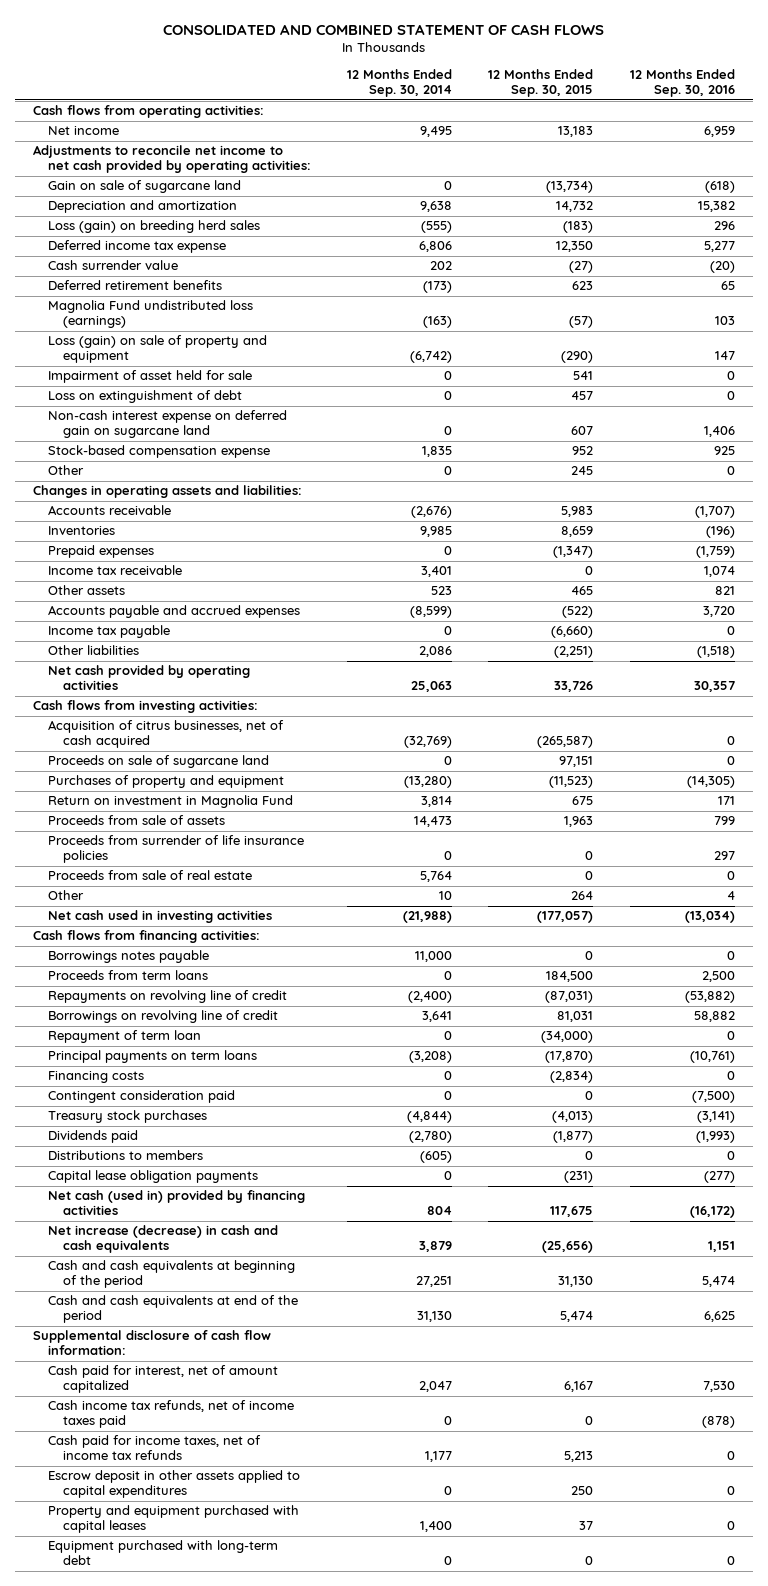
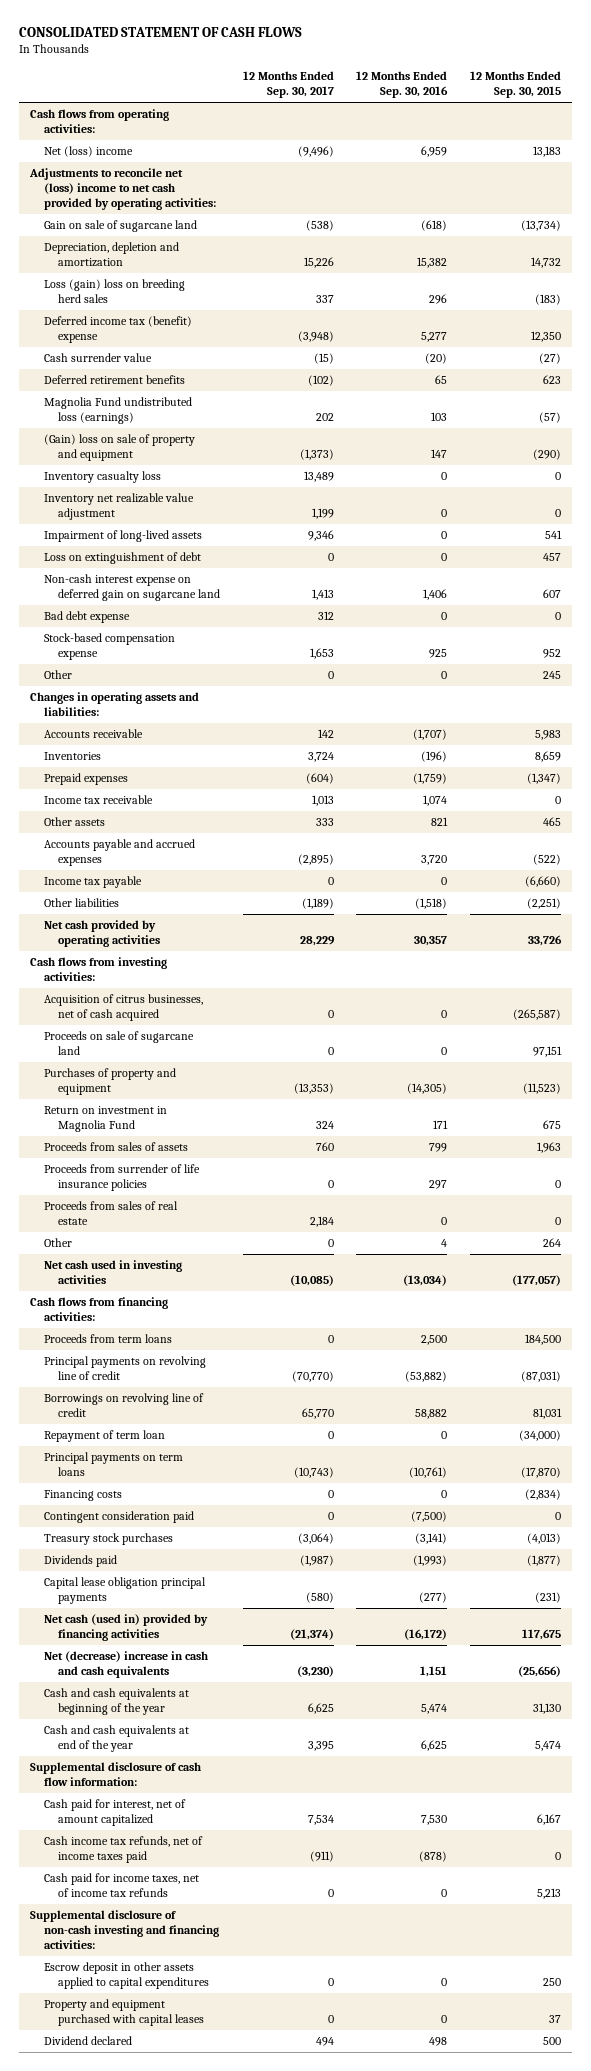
[162,23,604,35] CONSOLIDATED AND COMBINED STATEMENT OF CASH FLOWS -> [18,27,302,38] CONSOLIDATED STATEMENT OF CASH FLOWS
[347,69,453,98] 12 Months Ended Sep. 30, 2014 -> none
none -> [242,71,334,99] 12 Months Ended Sep. 30, 2017
[47,126,119,136] Net income -> [44,146,134,158] Net (loss) income
[33,145,311,174] Adjustments to reconcile net income to net cash provided by operating activities: -> [29,168,217,210] Adjustments to reconcile net (loss) income to net cash provided by operating activities:
[47,200,237,214] Depreciation and amortization -> [44,242,180,267] Depreciation, depletion and amortization
[47,220,260,234] Loss (gain) on breeding herd sales -> [44,279,186,303] Loss (gain) loss on breeding herd sales
[47,240,226,254] Deferred income tax expense -> [44,316,193,343] Deferred income tax (benefit) expense
[47,335,267,364] Loss (gain) on sale of property and equipment -> [44,434,196,461] (Gain) loss on sale of property and equipment
none -> [44,471,162,484] Inventory casualty loss
none -> [44,493,195,520] Inventory net realizable value adjustment
[47,370,252,384] Impairment of asset held for sale -> [44,530,203,543] Impairment of long-lived assets
none -> [44,611,131,624] Bad debt expense
[47,815,225,826] Proceeds from sale of assets -> [44,1142,189,1152] Proceeds from sales of assets
[47,870,252,881] Proceeds from sale of real estate -> [44,1201,179,1225] Proceeds from sales of real estate
[47,950,209,964] Borrowings notes payable -> none
[47,990,287,1004] Repayments on revolving line of credit -> [44,1356,207,1380] Principal payments on revolving line of credit
[47,1150,203,1161] Distributions to members -> none
[47,1170,258,1184] Capital lease obligation payments -> [44,1577,207,1604] Capital lease obligation principal payments
[47,1225,278,1254] Net increase (decrease) in cash and cash equivalents -> [44,1651,209,1678] Net (decrease) increase in cash and cash equivalents
[47,1260,295,1289] Cash and cash equivalents at beginning of the period -> [44,1688,190,1715] Cash and cash equivalents at beginning of the year
[47,1295,298,1324] Cash and cash equivalents at end of the period -> [44,1725,190,1752] Cash and cash equivalents at end of the year
none -> [30,1910,220,1949] Supplemental disclosure of non-cash investing and financing activities:
[47,1540,278,1566] Equipment purchased with long-term debt -> none
none -> [44,2036,133,2046] Dividend declared

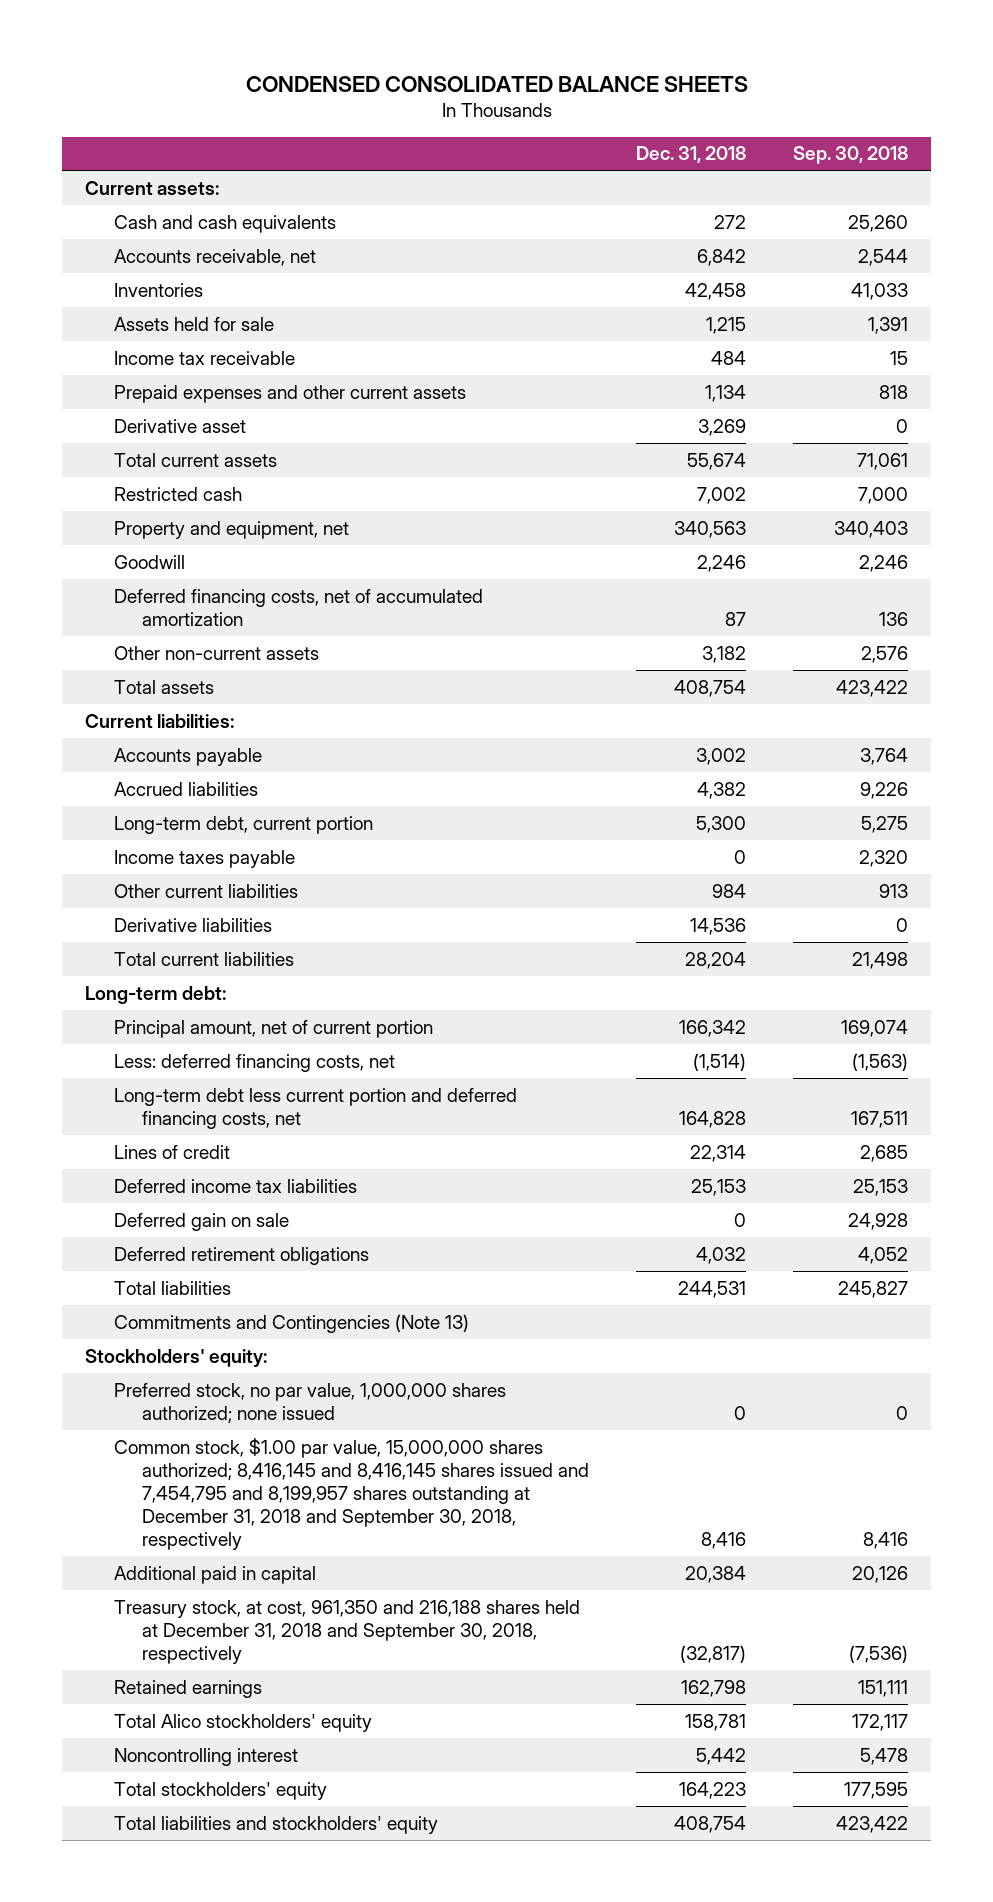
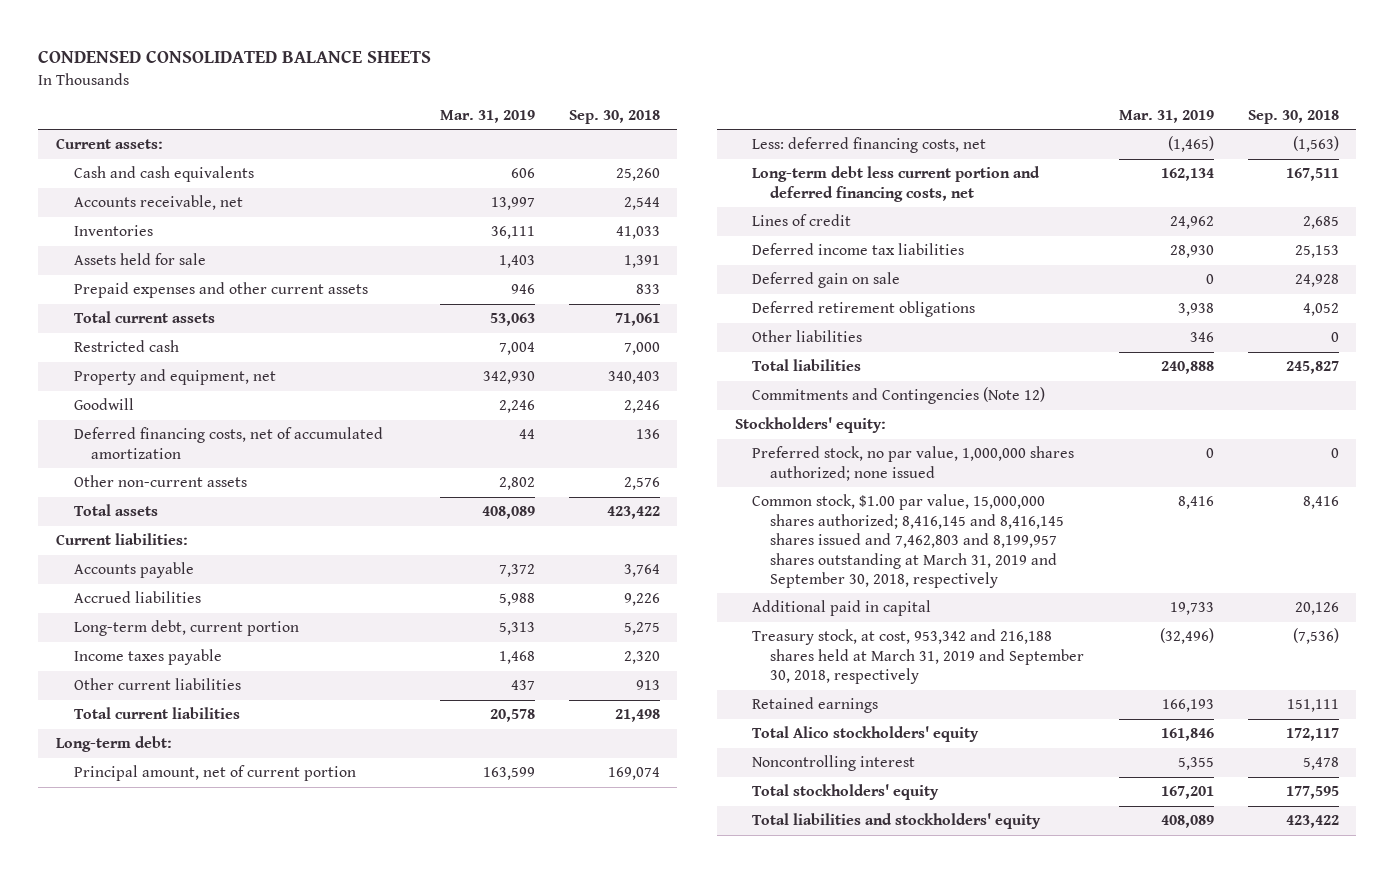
[635,146,746,164] Dec. 31, 2018 -> none
none -> [439,110,535,124] Mar. 31, 2019
[113,350,295,365] Income tax receivable -> none
[113,418,246,433] Derivative asset -> none
[878,384,908,399] 818 -> [636,284,661,295] 833
[113,917,272,932] Derivative liabilities -> none
none -> [752,330,863,343] Other liabilities
[113,1313,469,1333] Commitments and Contingencies (Note 13) -> [752,387,1046,405] Commitments and Contingencies (Note 12)
[113,1437,589,1551] Common stock, $1.00 par value, 15,000,000 shares authorized; 8,416,145 and 8,416,145 shares issued and 7,454,795 and 8,199,957 shares outstanding at December 31, 2018 and September 30, 2018, respectively -> [752,494,1065,589] Common stock, $1.00 par value, 15,000,000 shares authorized; 8,416,145 and 8,416,145 shares issued and 7,462,803 and 8,199,957 shares outstanding at March 31, 2019 and September 30, 2018, respectively
[113,1599,580,1664] Treasury stock, at cost, 961,350 and 216,188 shares held at December 31, 2018 and September 30, 2018, respectively -> [752,629,1085,685] Treasury stock, at cost, 953,342 and 216,188 shares held at March 31, 2019 and September 30, 2018, respectively

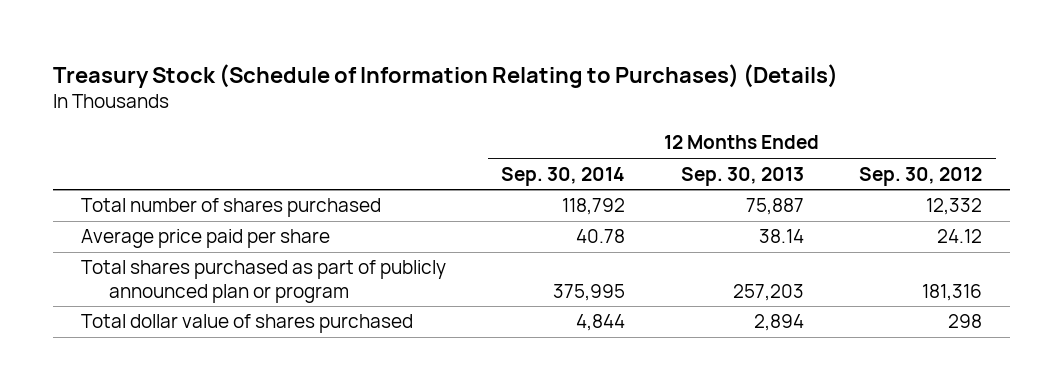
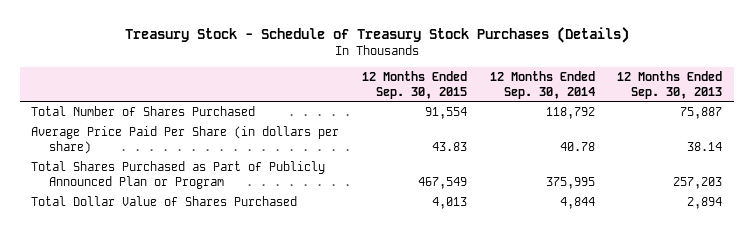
[53,63,839,88] Treasury Stock (Schedule of Information Relating to Purchases) (Details) -> [124,26,629,43] Treasury Stock - Schedule of Treasury Stock Purchases (Details)
[859,166,983,186] Sep. 30, 2012 -> none
none -> [362,71,468,99] 12 Months Ended Sep. 30, 2015
[80,198,381,218] Total number of shares purchased -> [31,106,256,117] Total Number of Shares Purchased
[80,229,330,249] Average price paid per share -> [31,126,340,154] Average Price Paid Per Share (in dollars per share)
[80,260,446,303] Total shares purchased as part of publicly announced plan or program -> [31,161,326,189] Total Shares Purchased as Part of Publicly Announced Plan or Program
[80,314,413,334] Total dollar value of shares purchased -> [31,196,298,207] Total Dollar Value of Shares Purchased

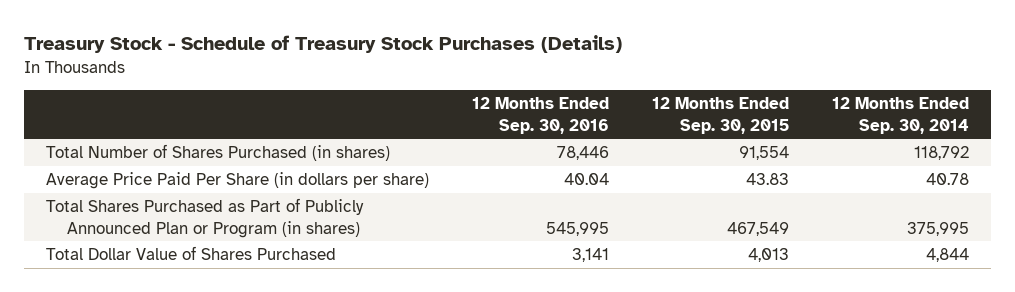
[617,71,723,99] 12 Months Ended Sep. 30, 2013 -> none
none -> [471,96,609,134] 12 Months Ended Sep. 30, 2016
[31,106,256,117] Total Number of Shares Purchased -> [45,144,390,162] Total Number of Shares Purchased (in shares)
[31,161,326,189] Total Shares Purchased as Part of Publicly Announced Plan or Program -> [45,198,364,238] Total Shares Purchased as Part of Publicly Announced Plan or Program (in shares)

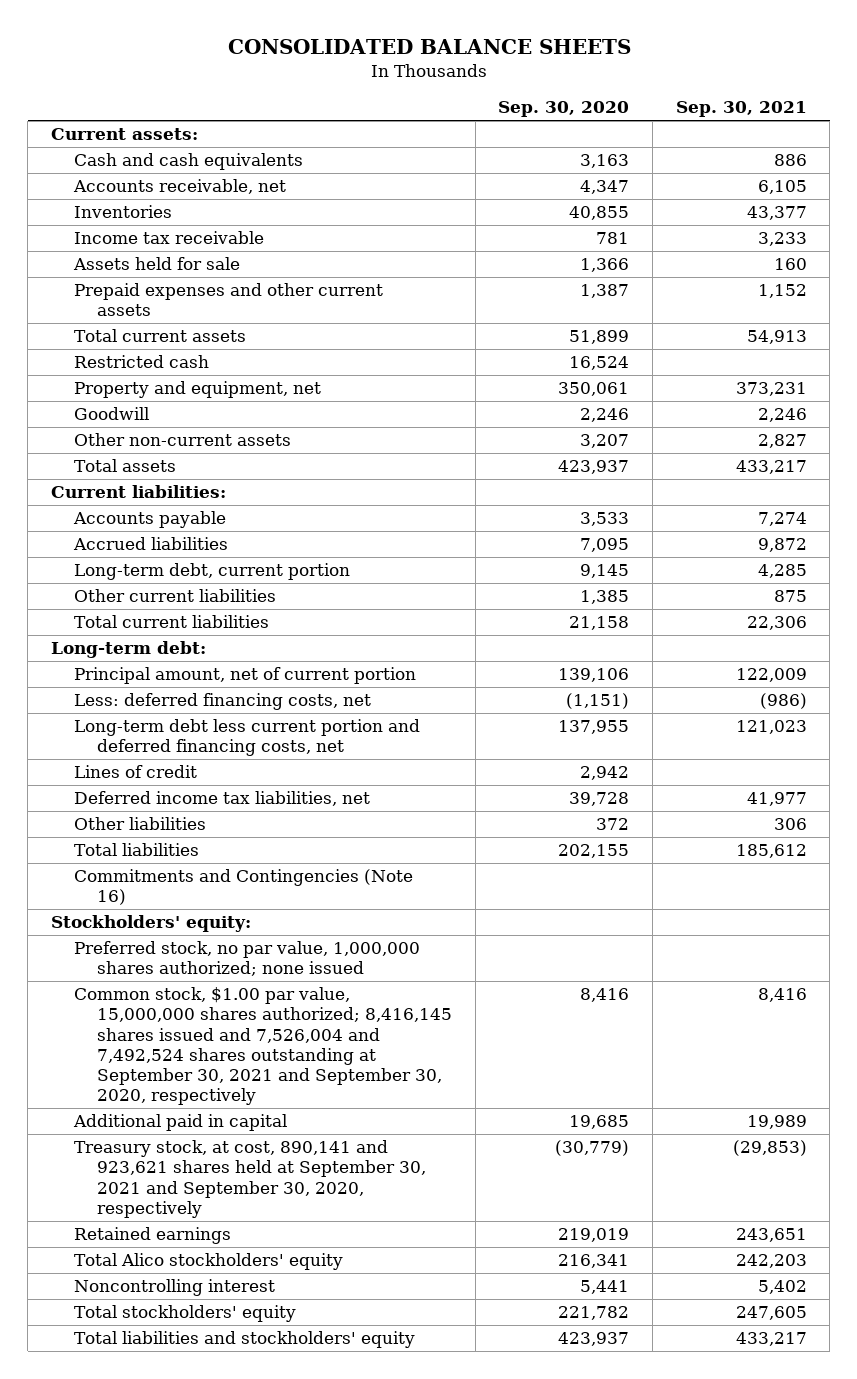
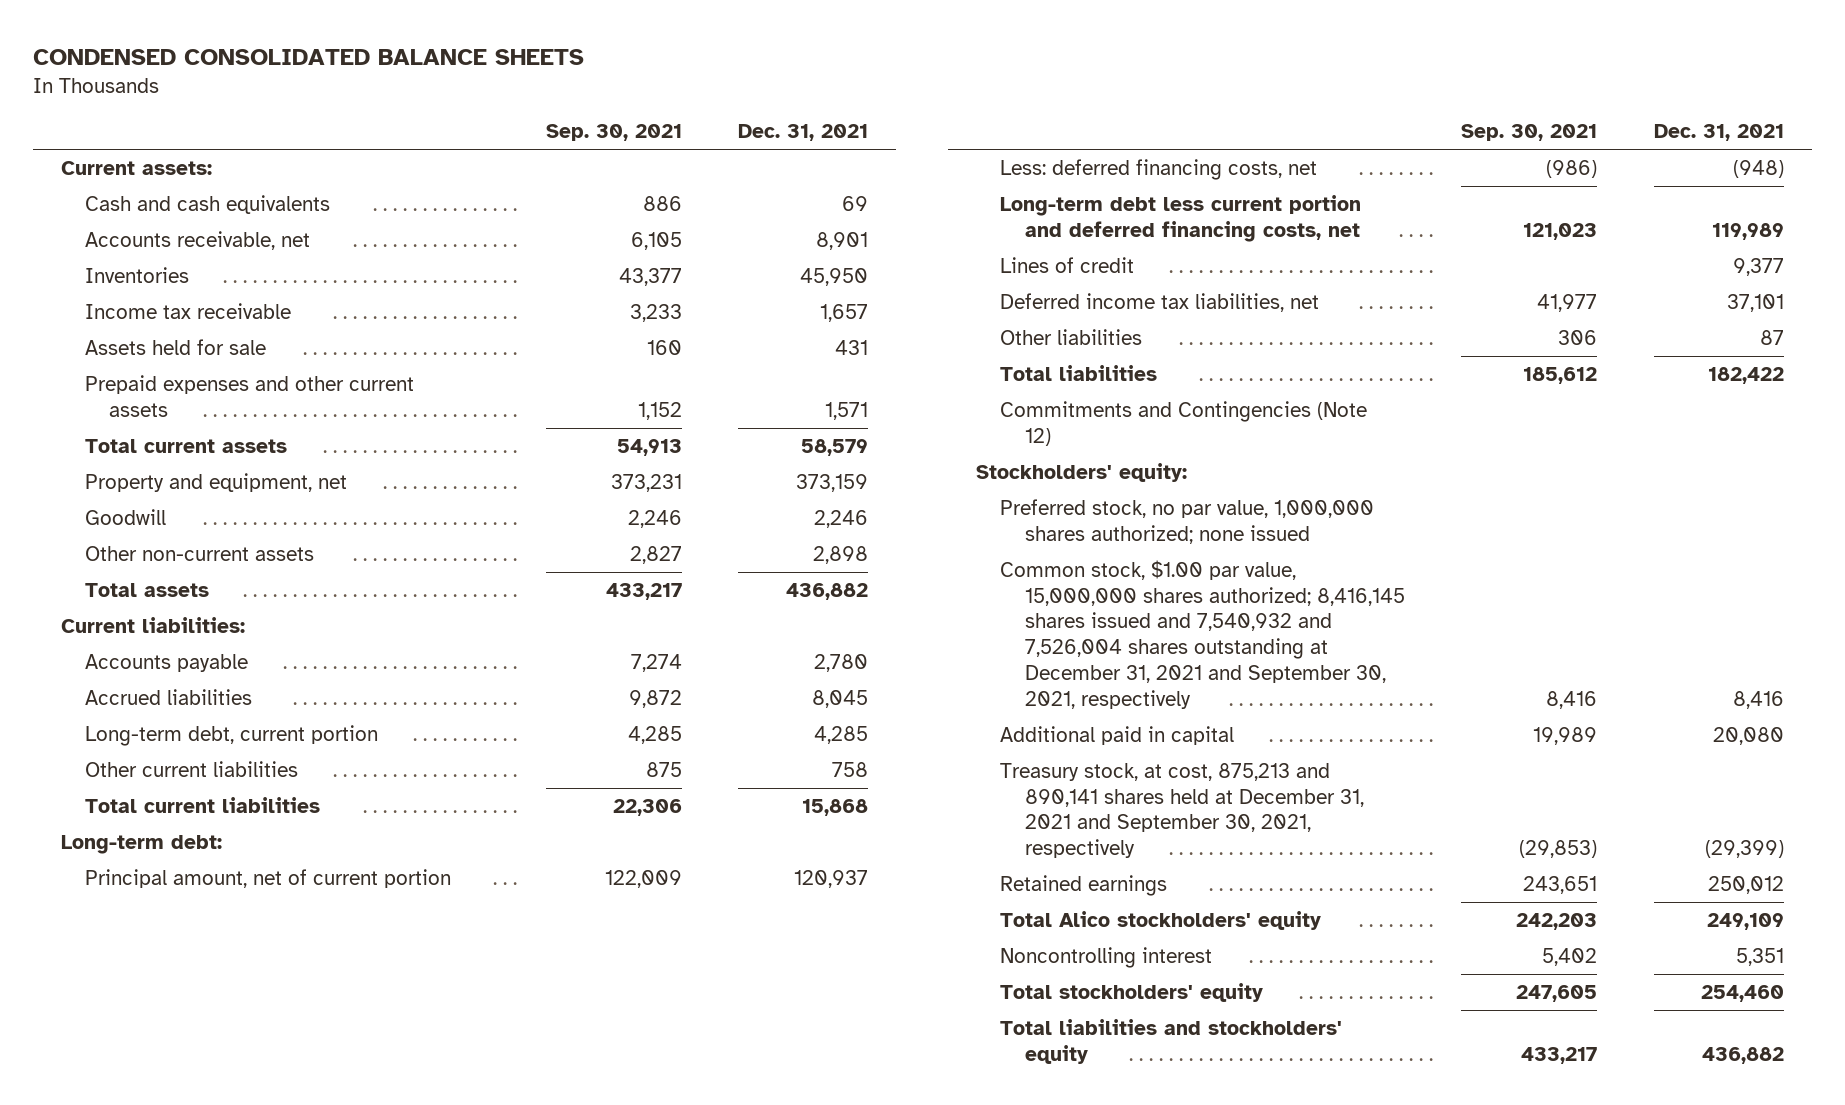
[227,39,631,55] CONSOLIDATED BALANCE SHEETS -> [32,48,584,65] CONDENSED CONSOLIDATED BALANCE SHEETS
[498,101,630,118] Sep. 30, 2020 -> none
none -> [738,124,869,142] Dec. 31, 2021
[74,355,210,369] Restricted cash -> none
[74,869,414,906] Commitments and Contingencies (Note 16) -> [1000,401,1368,446] Commitments and Contingencies (Note 12)
[74,987,453,1106] Common stock, $1.00 par value, 15,000,000 shares authorized; 8,416,145 shares issued and 7,526,004 and 7,492,524 shares outstanding at September 30, 2021 and September 30, 2020, respectively -> [1000,560,1405,709] Common stock, $1.00 par value, 15,000,000 shares authorized; 8,416,145 shares issued and 7,540,932 and 7,526,004 shares outstanding at December 31, 2021 and September 30, 2021, respectively
[74,1140,427,1218] Treasury stock, at cost, 890,141 and 923,621 shares held at September 30, 2021 and September 30, 2020, respectively -> [1000,763,1364,859] Treasury stock, at cost, 875,213 and 890,141 shares held at December 31, 2021 and September 30, 2021, respectively

